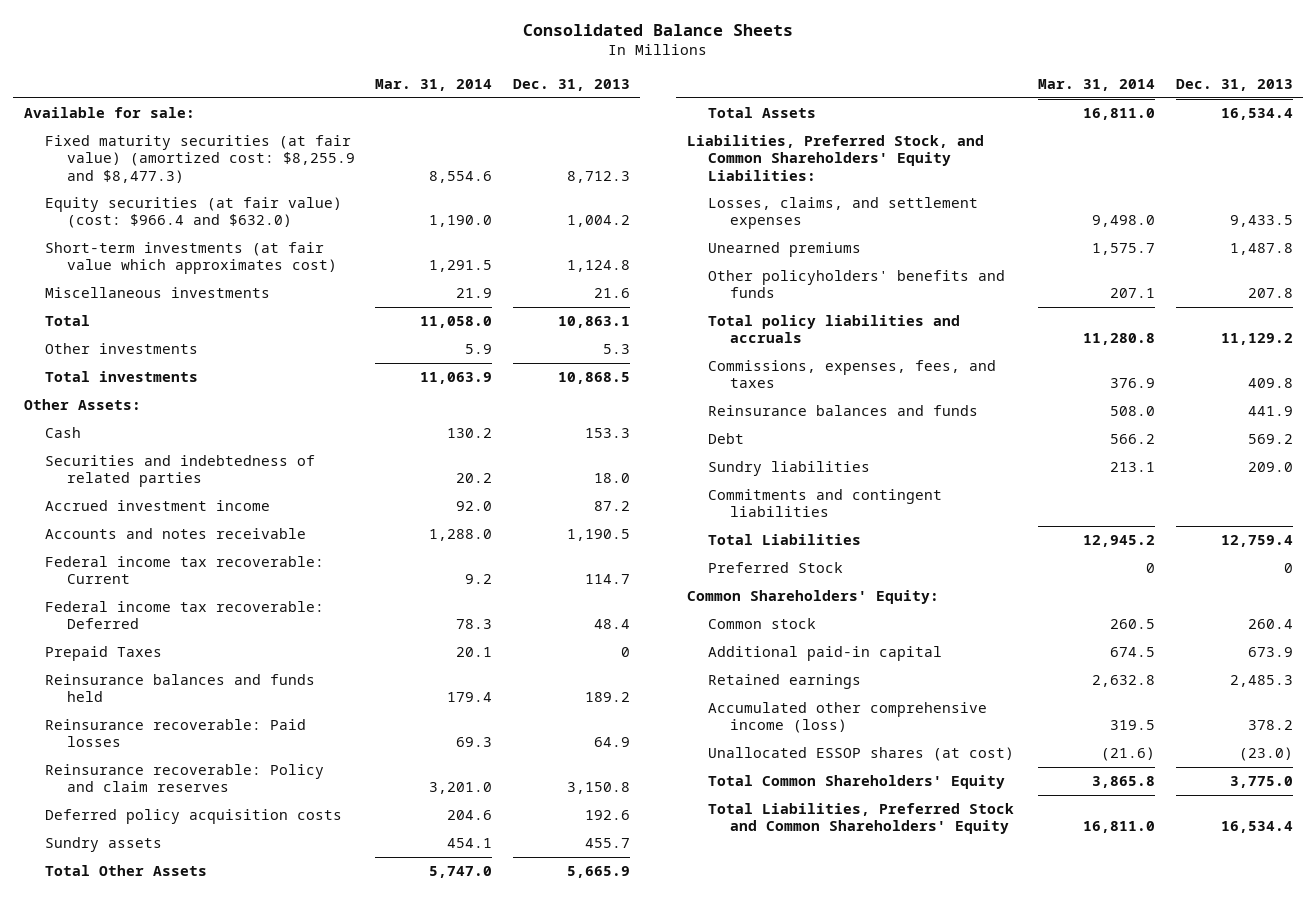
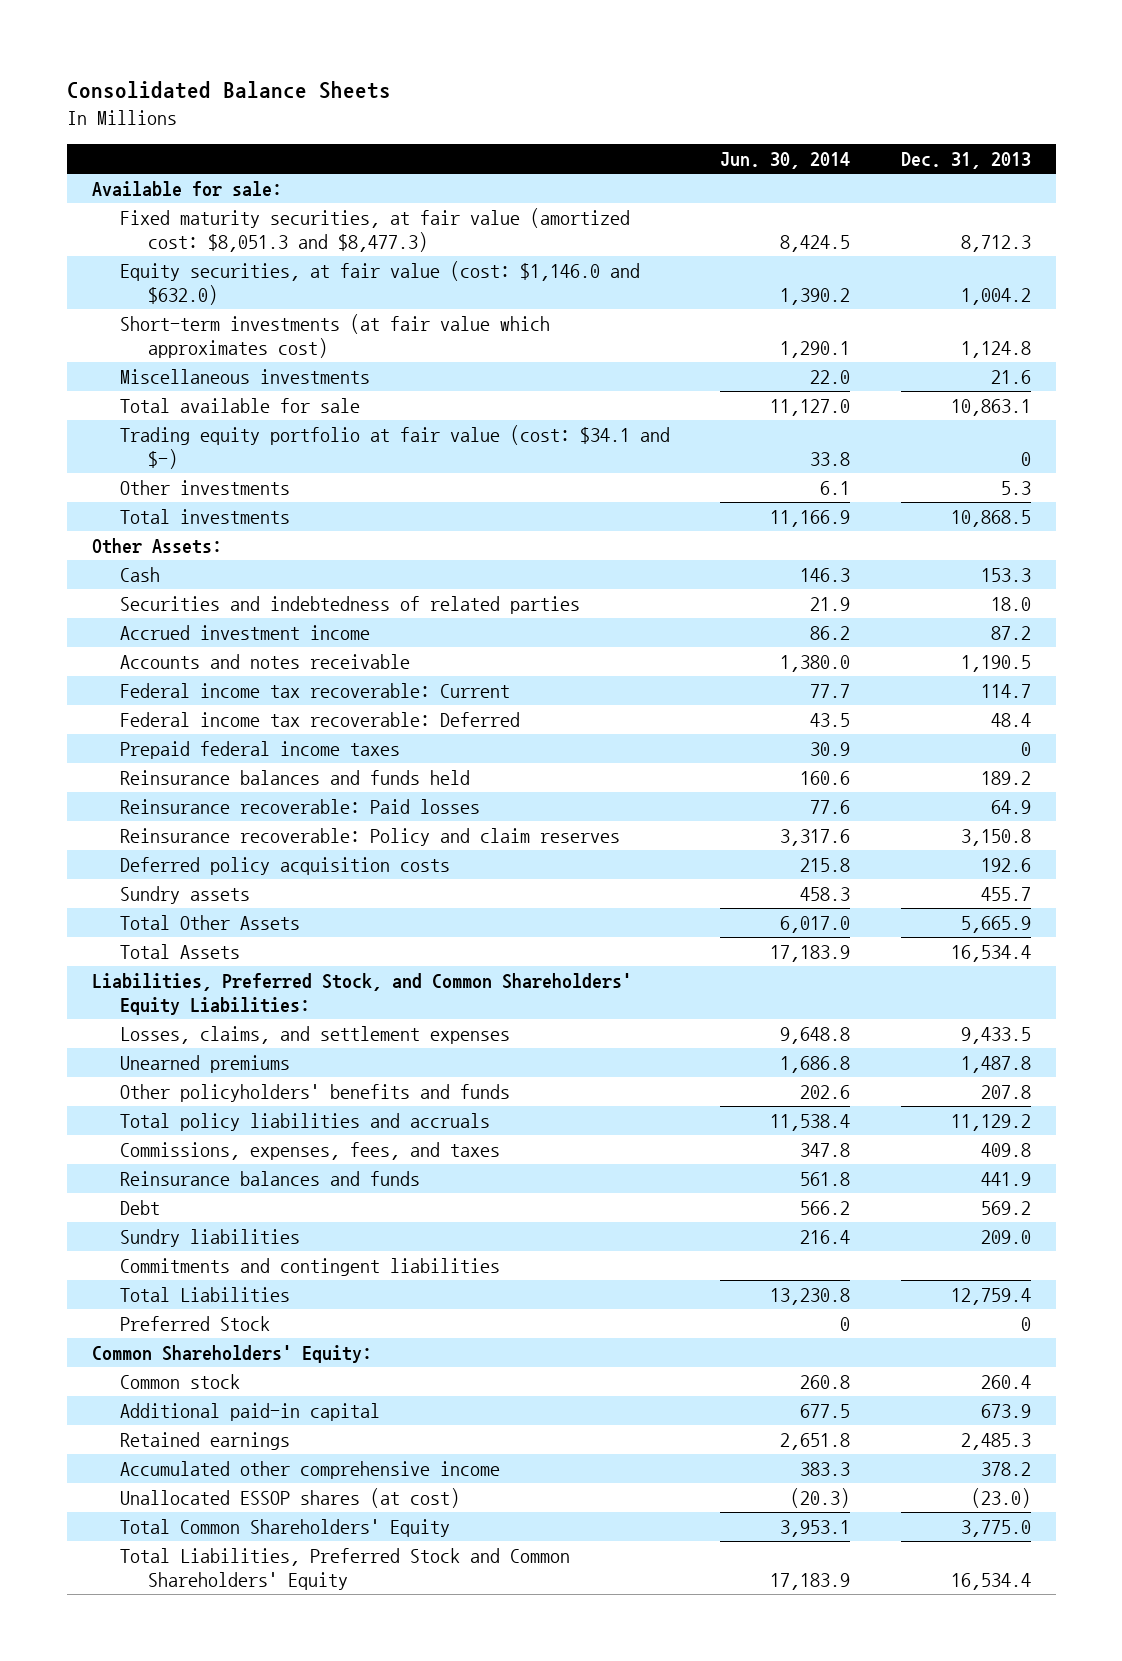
[375,78,493,91] Mar. 31, 2014 -> none
none -> [720,152,851,170] Jun. 30, 2014
[45,135,355,183] Fixed maturity securities (at fair value) (amortized cost: $8,255.9 and $8,477.3) -> [120,207,631,252] Fixed maturity securities, at fair value (amortized cost: $8,051.3 and $8,477.3)
[45,197,343,229] Equity securities (at fair value) (cost: $966.4 and $632.0) -> [120,260,641,305] Equity securities, at fair value (cost: $1,146.0 and $632.0)
[45,315,91,327] Total -> [120,397,361,413] Total available for sale
none -> [120,424,671,469] Trading equity portfolio at fair value (cost: $34.1 and $-)
[45,646,163,662] Prepaid Taxes -> [120,740,401,759] Prepaid federal income taxes
[708,702,988,734] Accumulated other comprehensive income (loss) -> [120,1460,501,1479] Accumulated other comprehensive income

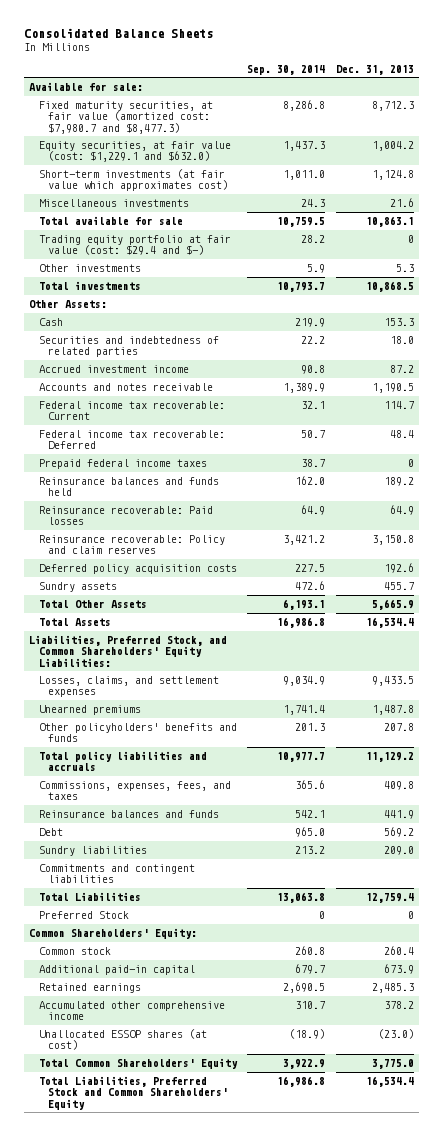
[720,152,851,170] Jun. 30, 2014 -> none
none -> [247,64,326,75] Sep. 30, 2014
[120,207,631,252] Fixed maturity securities, at fair value (amortized cost: $8,051.3 and $8,477.3) -> [38,100,213,134] Fixed maturity securities, at fair value (amortized cost: $7,980.7 and $8,477.3)
[120,260,641,305] Equity securities, at fair value (cost: $1,146.0 and $632.0) -> [38,140,231,163] Equity securities, at fair value (cost: $1,229.1 and $632.0)
[120,424,671,469] Trading equity portfolio at fair value (cost: $34.1 and $-) -> [38,234,231,256] Trading equity portfolio at fair value (cost: $29.4 and $-)

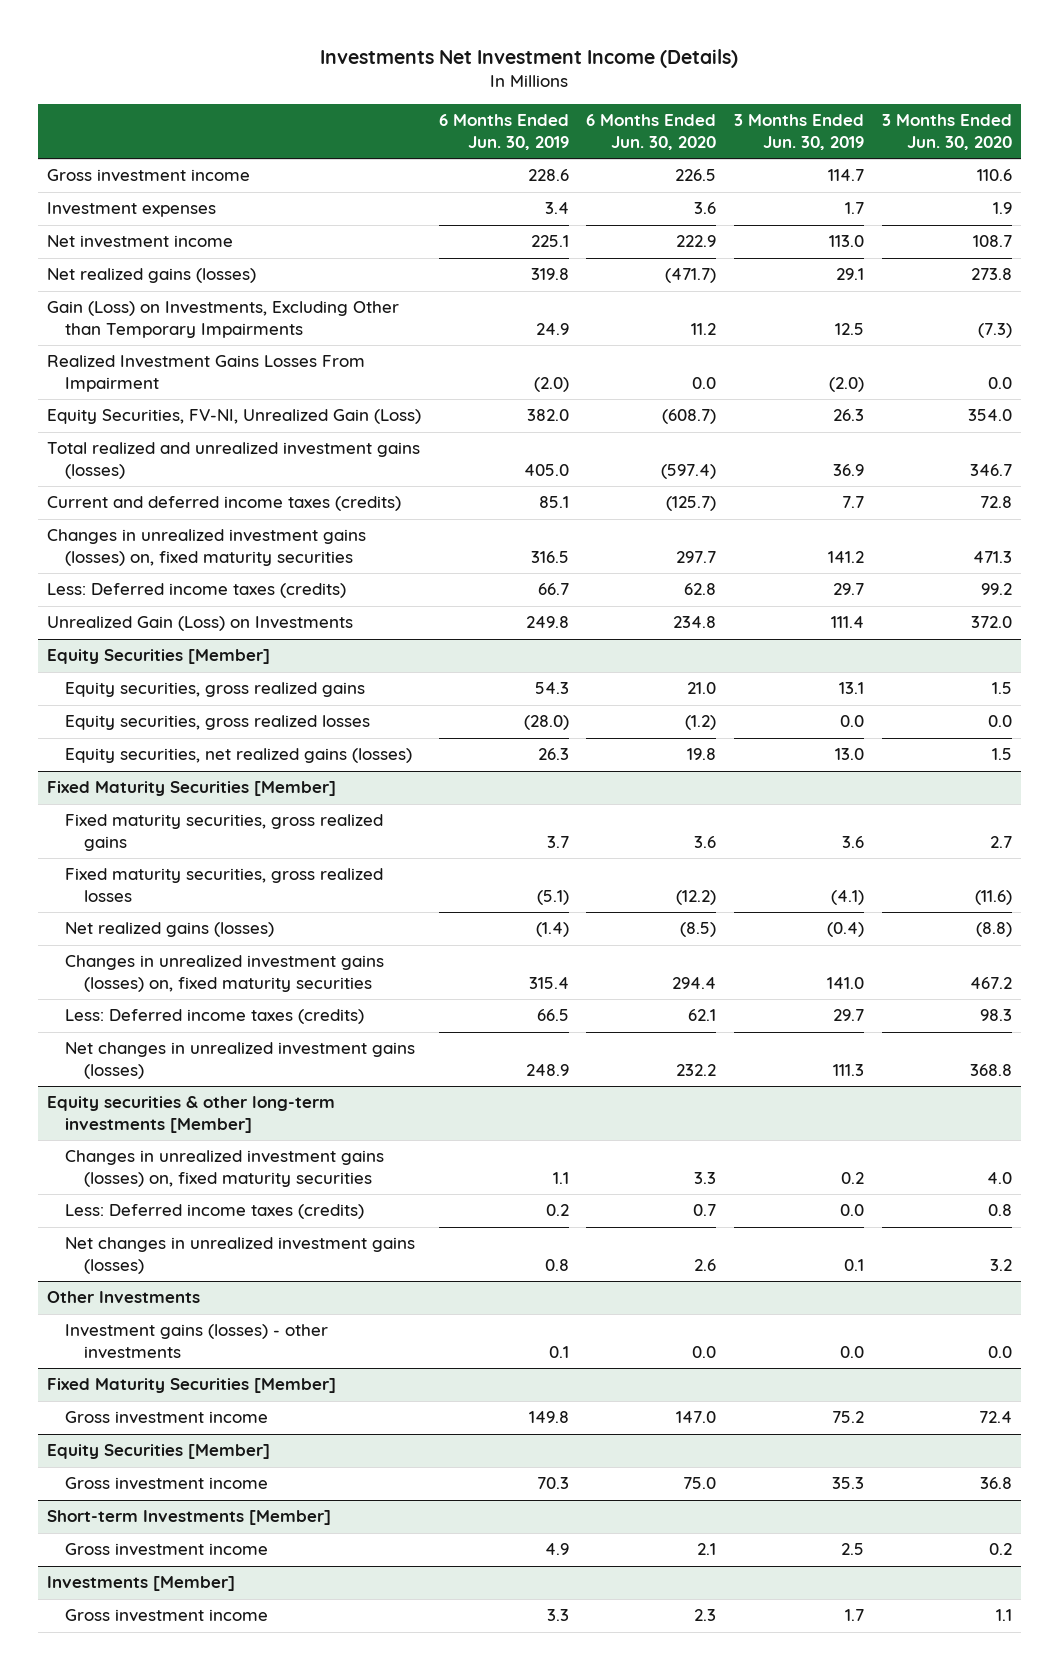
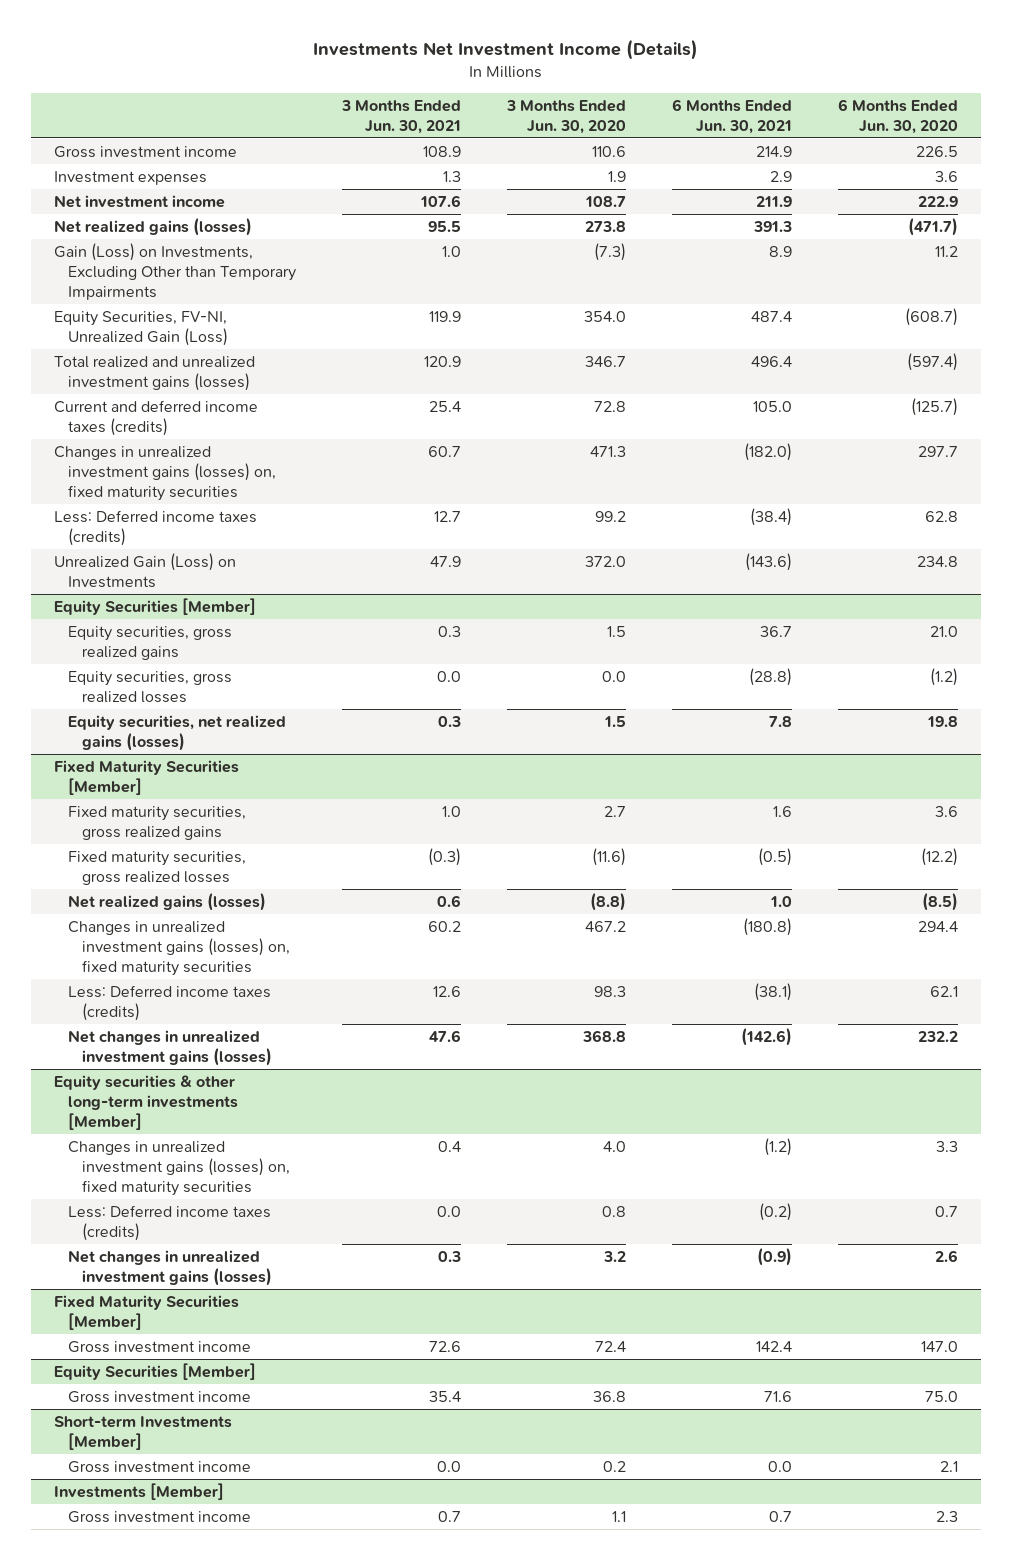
[438,114,569,150] 6 Months Ended Jun. 30, 2019 -> none
[734,114,865,150] 3 Months Ended Jun. 30, 2019 -> none
none -> [340,99,461,134] 3 Months Ended Jun. 30, 2021
none -> [671,98,792,134] 6 Months Ended Jun. 30, 2021
[46,355,365,392] Realized Investment Gains Losses From Impairment -> none
[46,1291,200,1304] Other Investments -> none
[65,1324,329,1359] Investment gains (losses) - other investments -> none

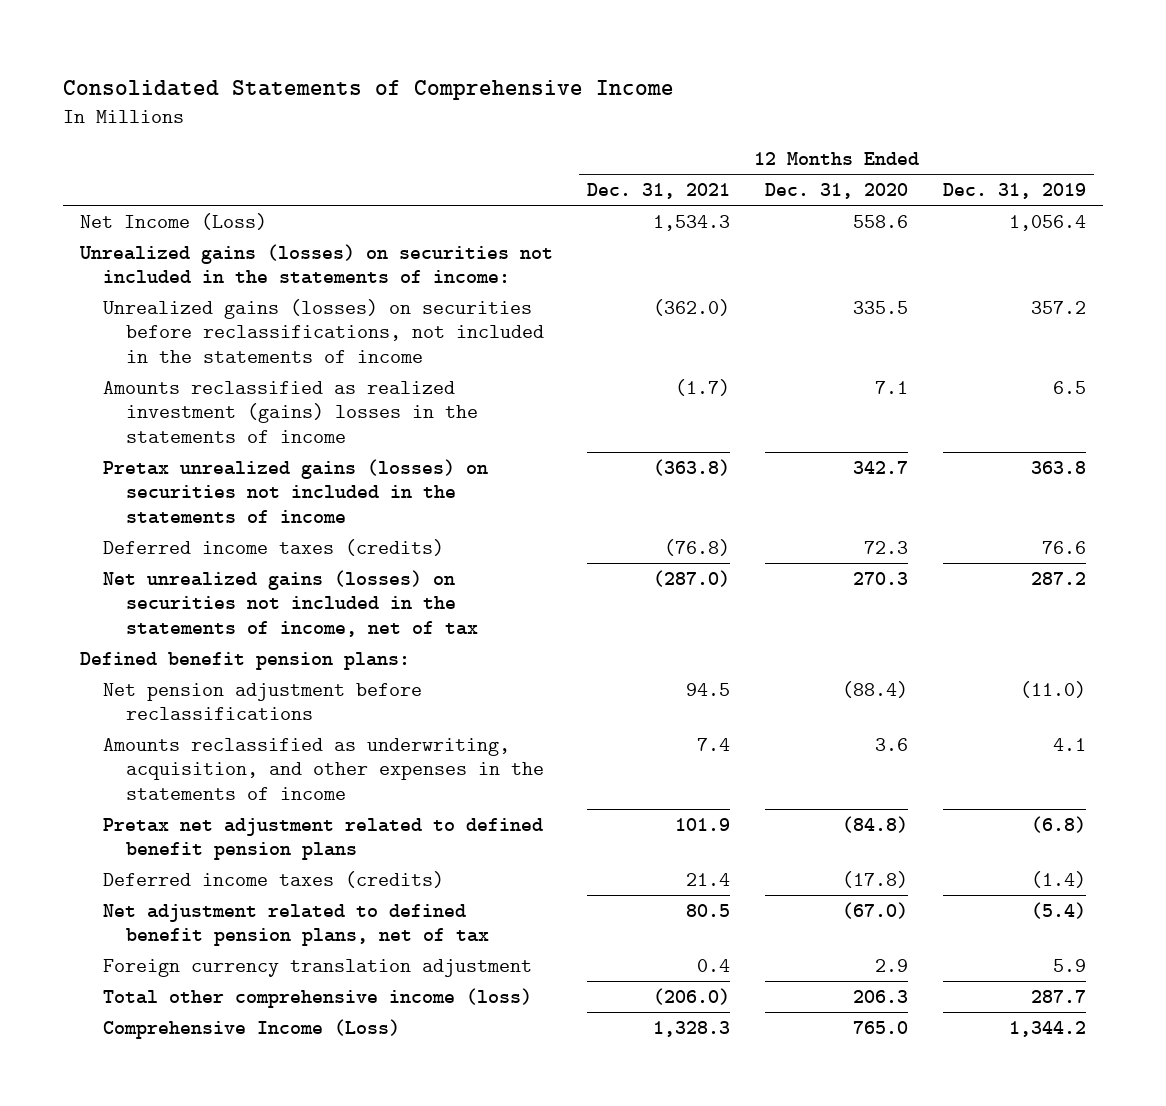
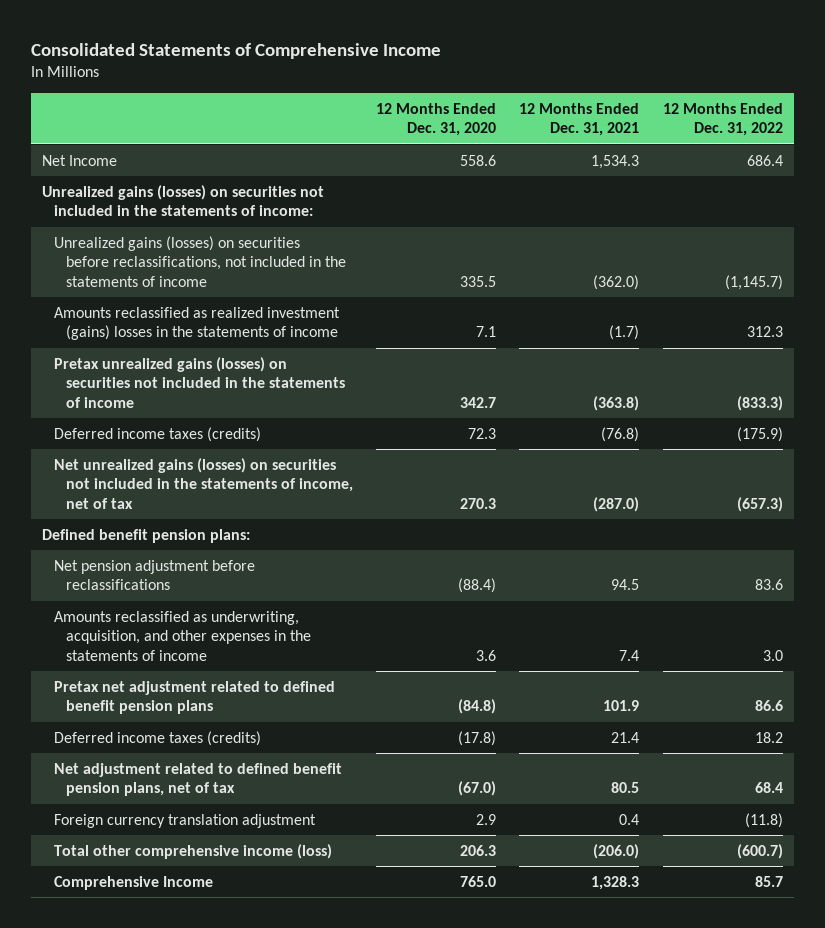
[942,183,1086,200] Dec. 31, 2019 -> none
none -> [662,102,783,137] 12 Months Ended Dec. 31, 2022
[79,212,267,230] Net Income (Loss) -> [42,154,118,166] Net Income
[103,1018,401,1039] Comprehensive Income (Loss) -> [54,875,214,890] Comprehensive Income

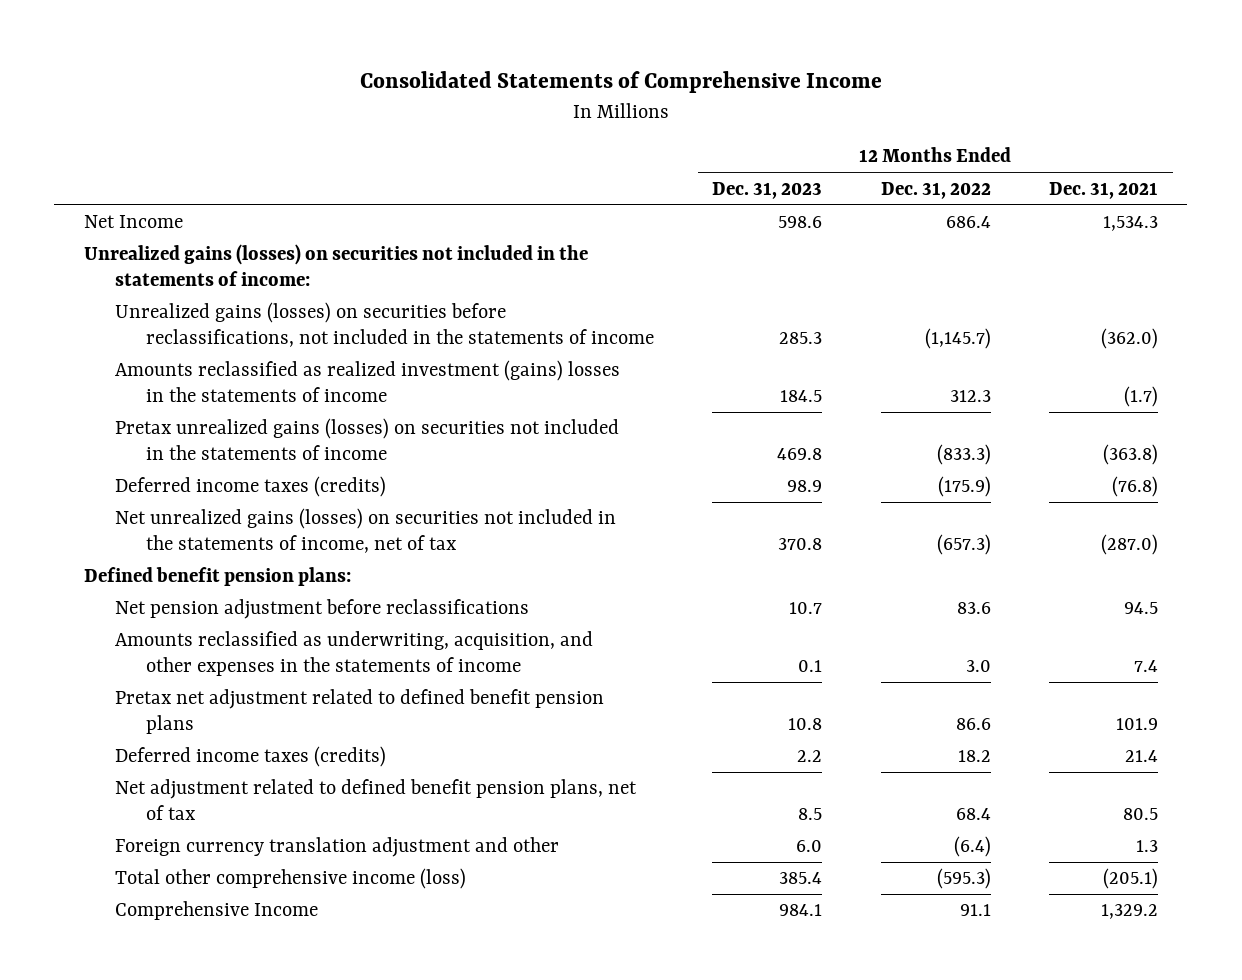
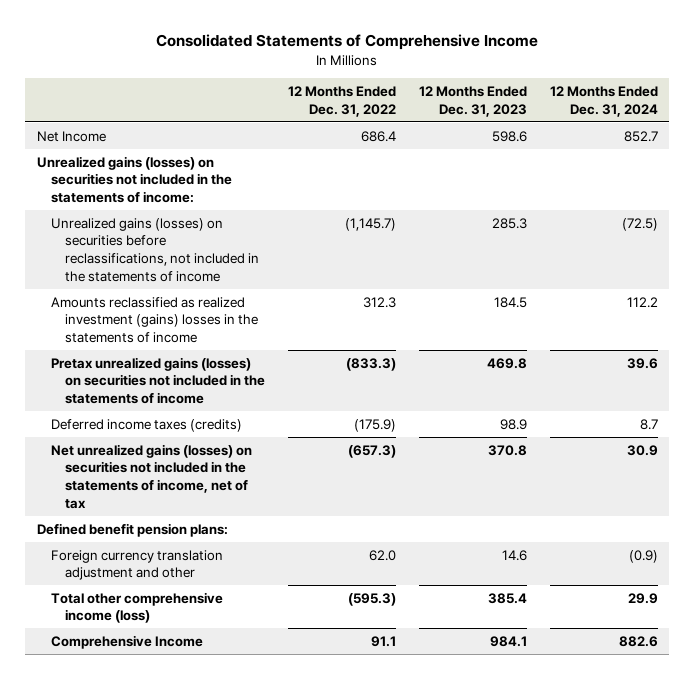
[1049,181,1159,199] Dec. 31, 2021 -> none
none -> [549,86,658,117] 12 Months Ended Dec. 31, 2024
[114,599,529,620] Net pension adjustment before reclassifications -> none
[114,631,593,676] Amounts reclassified as underwriting, acquisition, and other expenses in the statements of income -> none
[114,689,604,734] Pretax net adjustment related to defined benefit pension plans -> none
[114,746,386,768] Deferred income taxes (credits) -> none
[114,779,637,820] Net adjustment related to defined benefit pension plans, net of tax -> none
[796,840,823,853] 6.0 -> [502,549,528,561] 14.6
[953,836,991,858] (6.4) -> [369,549,397,561] 62.0

